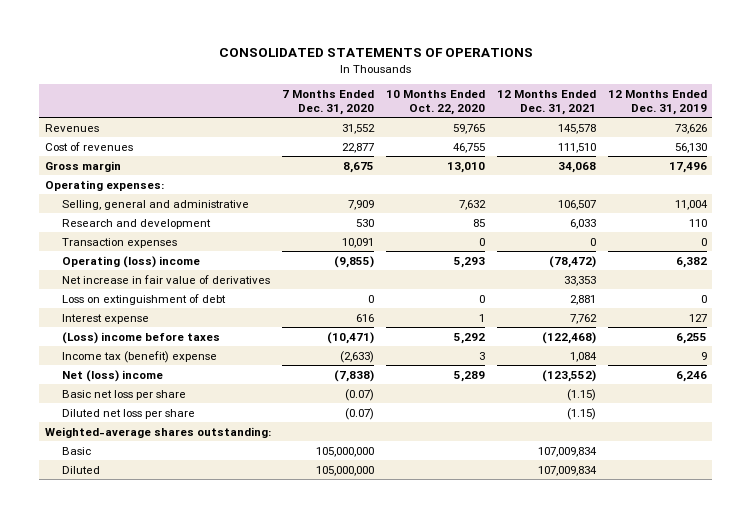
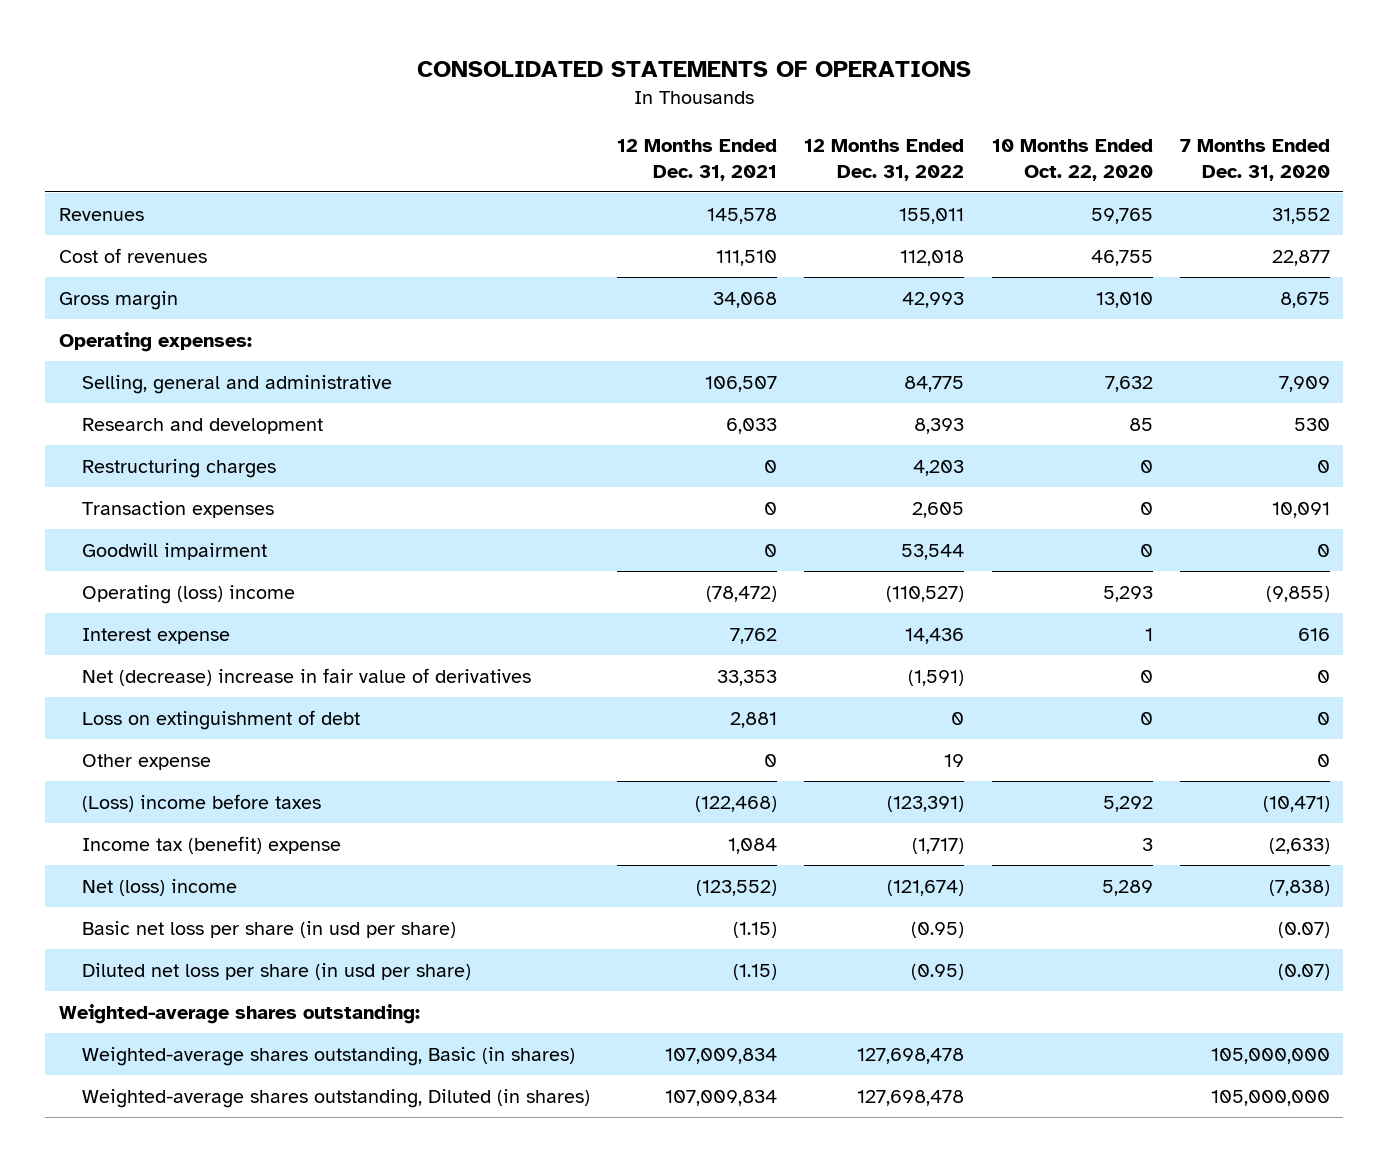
[607,89,707,116] 12 Months Ended Dec. 31, 2019 -> none
none -> [804,139,965,181] 12 Months Ended Dec. 31, 2022
none -> [82,458,277,478] Restructuring charges
none -> [82,542,268,560] Goodwill impairment
[61,274,270,284] Net increase in fair value of derivatives -> none
none -> [82,667,532,686] Net (decrease) increase in fair value of derivatives
[61,293,226,305] Loss on extinguishment of debt -> [82,709,361,730] Loss on extinguishment of debt
none -> [82,753,212,770] Other expense
[61,389,186,400] Basic net loss per share -> [82,920,457,938] Basic net loss per share (in usd per share)
[61,408,195,419] Diluted net loss per share -> [82,962,472,980] Diluted net loss per share (in usd per share)
[61,446,91,455] Basic -> [82,1046,576,1066] Weighted-average shares outstanding, Basic (in shares)
[61,465,100,474] Diluted -> [82,1088,591,1108] Weighted-average shares outstanding, Diluted (in shares)

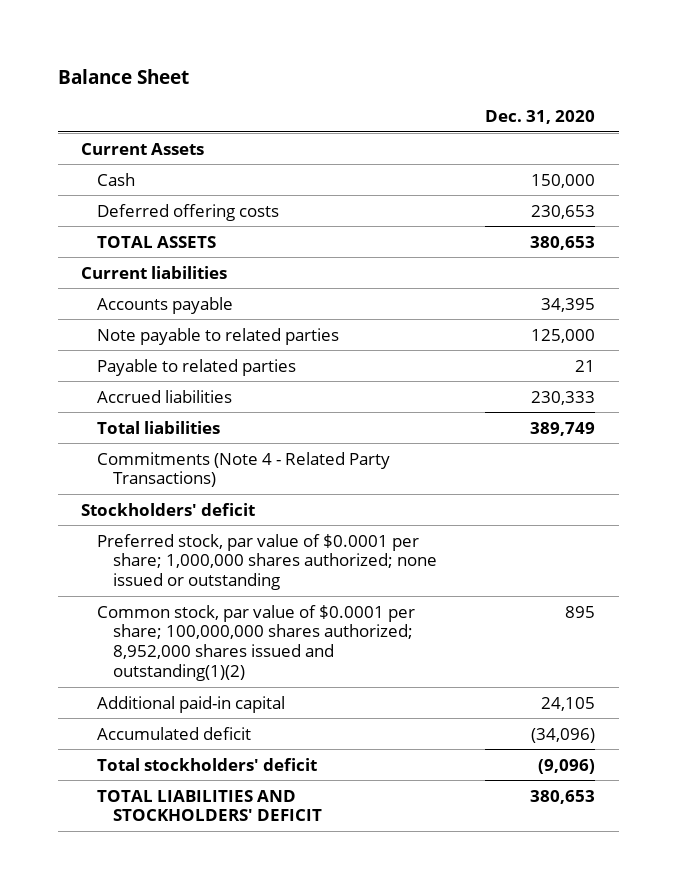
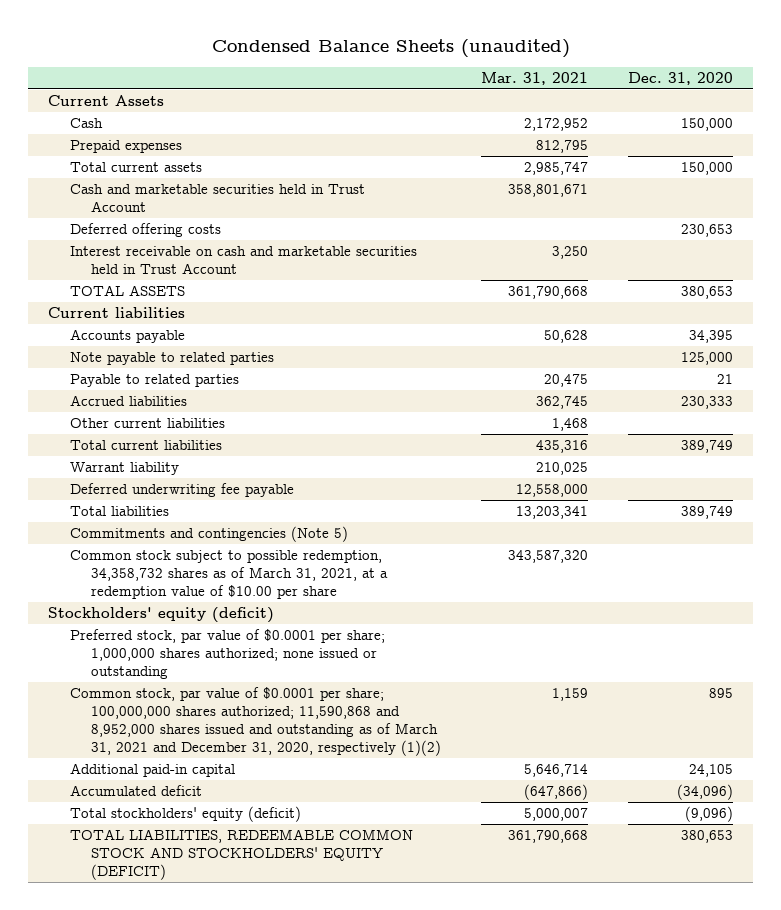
[57,68,189,84] Balance Sheet -> [211,38,570,58] Condensed Balance Sheets (unaudited)
none -> [481,71,589,85] Mar. 31, 2021
none -> [69,140,182,154] Prepaid expenses
none -> [69,162,202,173] Total current assets
none -> [69,184,365,213] Cash and marketable securities held in Trust Account
none -> [69,246,417,275] Interest receivable on cash and marketable securities held in Trust Account
none -> [69,418,225,429] Other current liabilities
none -> [69,440,222,451] Total current liabilities
none -> [69,462,179,476] Warrant liability
none -> [69,483,294,498] Deferred underwriting fee payable
[97,451,391,488] Commitments (Note 4 - Related Party Transactions) -> [69,526,348,543] Commitments and contingencies (Note 5)
none -> [69,550,389,600] Common stock subject to possible redemption, 34,358,732 shares as of March 31, 2021, at a redemption value of $10.00 per share
[81,502,256,516] Stockholders' deficit -> [48,607,275,624] Stockholders' equity (deficit)
[97,604,416,681] Common stock, par value of $0.0001 per share; 100,000,000 shares authorized; 8,952,000 shares issued and outstanding(1)(2) -> [69,687,442,757] Common stock, par value of $0.0001 per share; 100,000,000 shares authorized; 11,590,868 and 8,952,000 shares issued and outstanding as of March 31, 2021 and December 31, 2020, respectively (1)(2)
[97,757,318,771] Total stockholders' deficit -> [69,806,301,823] Total stockholders' equity (deficit)
[97,789,323,822] TOTAL LIABILITIES AND STOCKHOLDERS' DEFICIT -> [69,829,413,881] TOTAL LIABILITIES, REDEEMABLE COMMON STOCK AND STOCKHOLDERS' EQUITY (DEFICIT)

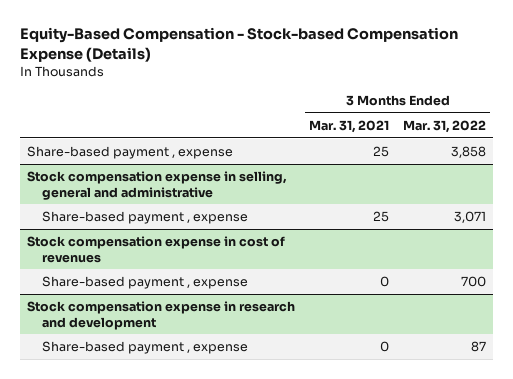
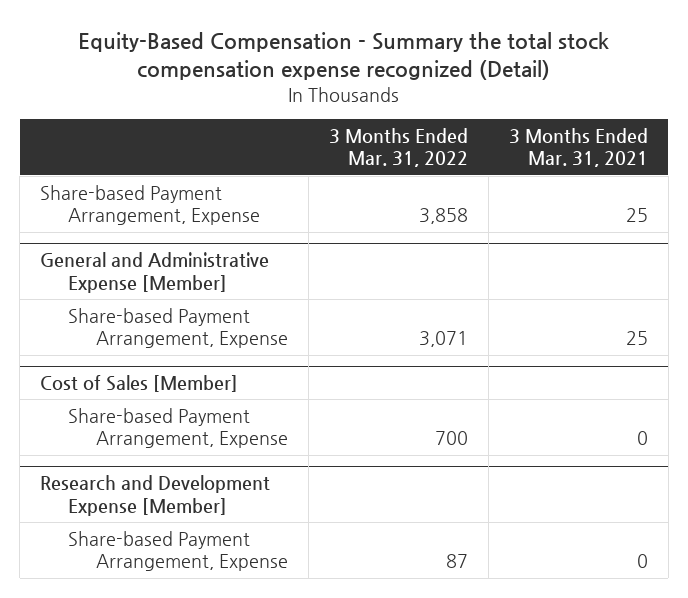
[19,27,458,62] Equity-Based Compensation - Stock-based Compensation Expense (Details) -> [78,32,610,81] Equity-Based Compensation - Summary the total stock compensation expense recognized (Detail)
[26,170,287,200] Stock compensation expense in selling, general and administrative -> none
[26,145,233,159] Share-based payment , expense -> [40,184,261,226] Share-based Payment Arrangement, Expense
none -> [40,252,270,293] General and Administrative Expense [Member]
[41,210,248,224] Share-based payment , expense -> [68,307,289,349] Share-based Payment Arrangement, Expense
[26,235,285,263] Stock compensation expense in cost of revenues -> [40,375,239,393] Cost of Sales [Member]
[41,275,248,289] Share-based payment , expense -> [68,407,289,449] Share-based Payment Arrangement, Expense
[26,300,295,330] Stock compensation expense in research and development -> [40,475,271,516] Research and Development Expense [Member]
[41,340,248,354] Share-based payment , expense -> [68,530,289,572] Share-based Payment Arrangement, Expense

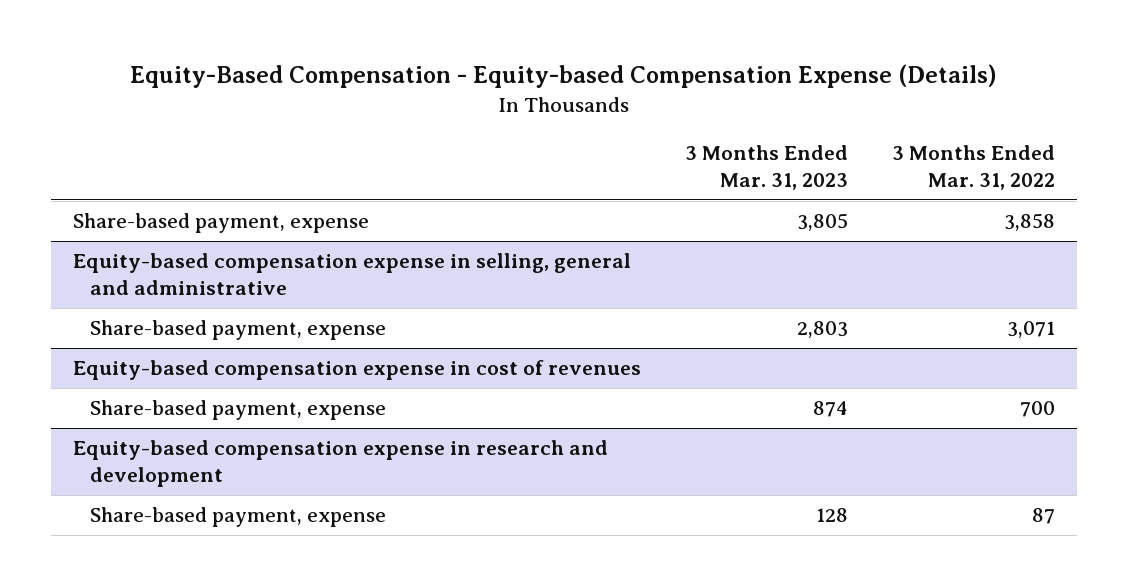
[78,32,610,81] Equity-Based Compensation - Summary the total stock compensation expense recognized (Detail) -> [129,64,997,89] Equity-Based Compensation - Equity-based Compensation Expense (Details)
[508,127,648,168] 3 Months Ended Mar. 31, 2021 -> none
none -> [684,145,848,190] 3 Months Ended Mar. 31, 2023
[40,252,270,293] General and Administrative Expense [Member] -> none
[40,184,261,226] Share-based Payment Arrangement, Expense -> [72,213,369,234] Share-based payment, expense
none -> [72,253,631,295] Equity-based compensation expense in selling, general and administrative
[68,307,289,349] Share-based Payment Arrangement, Expense -> [89,320,386,341] Share-based payment, expense
[40,375,239,393] Cost of Sales [Member] -> [72,360,641,381] Equity-based compensation expense in cost of revenues
[68,407,289,449] Share-based Payment Arrangement, Expense -> [89,400,386,421] Share-based payment, expense
[40,475,271,516] Research and Development Expense [Member] -> [72,440,608,487] Equity-based compensation expense in research and development
[68,530,289,572] Share-based Payment Arrangement, Expense -> [89,507,386,528] Share-based payment, expense

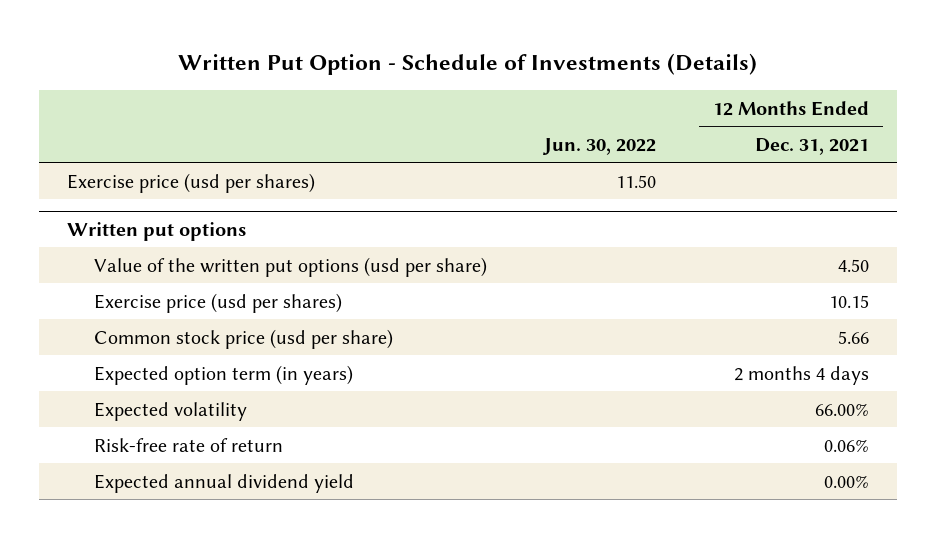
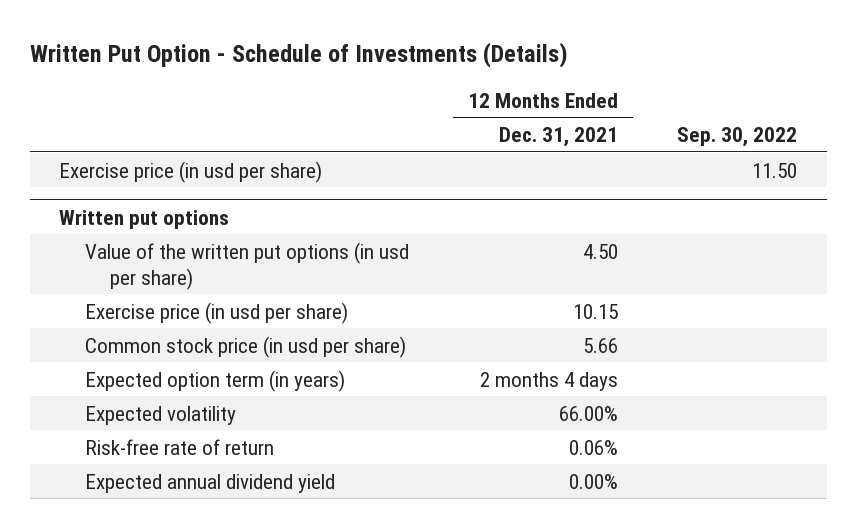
[541,137,656,155] Jun. 30, 2022 -> none
none -> [677,127,798,148] Sep. 30, 2022
[67,172,316,193] Exercise price (usd per shares) -> [59,160,323,183] Exercise price (in usd per share)
[93,256,487,277] Value of the written put options (usd per share) -> [84,241,409,290] Value of the written put options (in usd per share)
[93,292,342,313] Exercise price (usd per shares) -> [84,301,348,324] Exercise price (in usd per share)
[93,328,393,349] Common stock price (usd per share) -> [84,335,406,358] Common stock price (in usd per share)

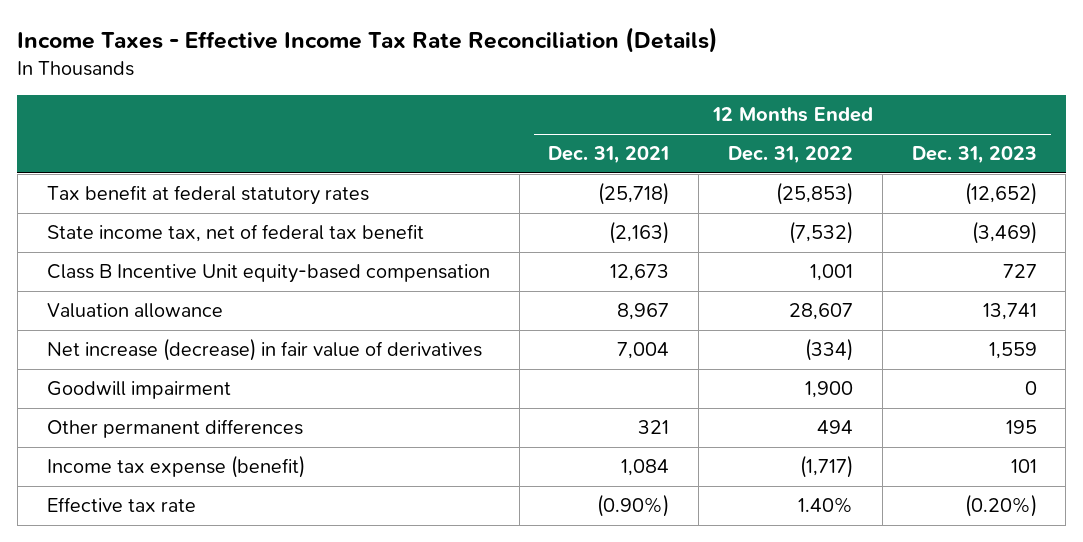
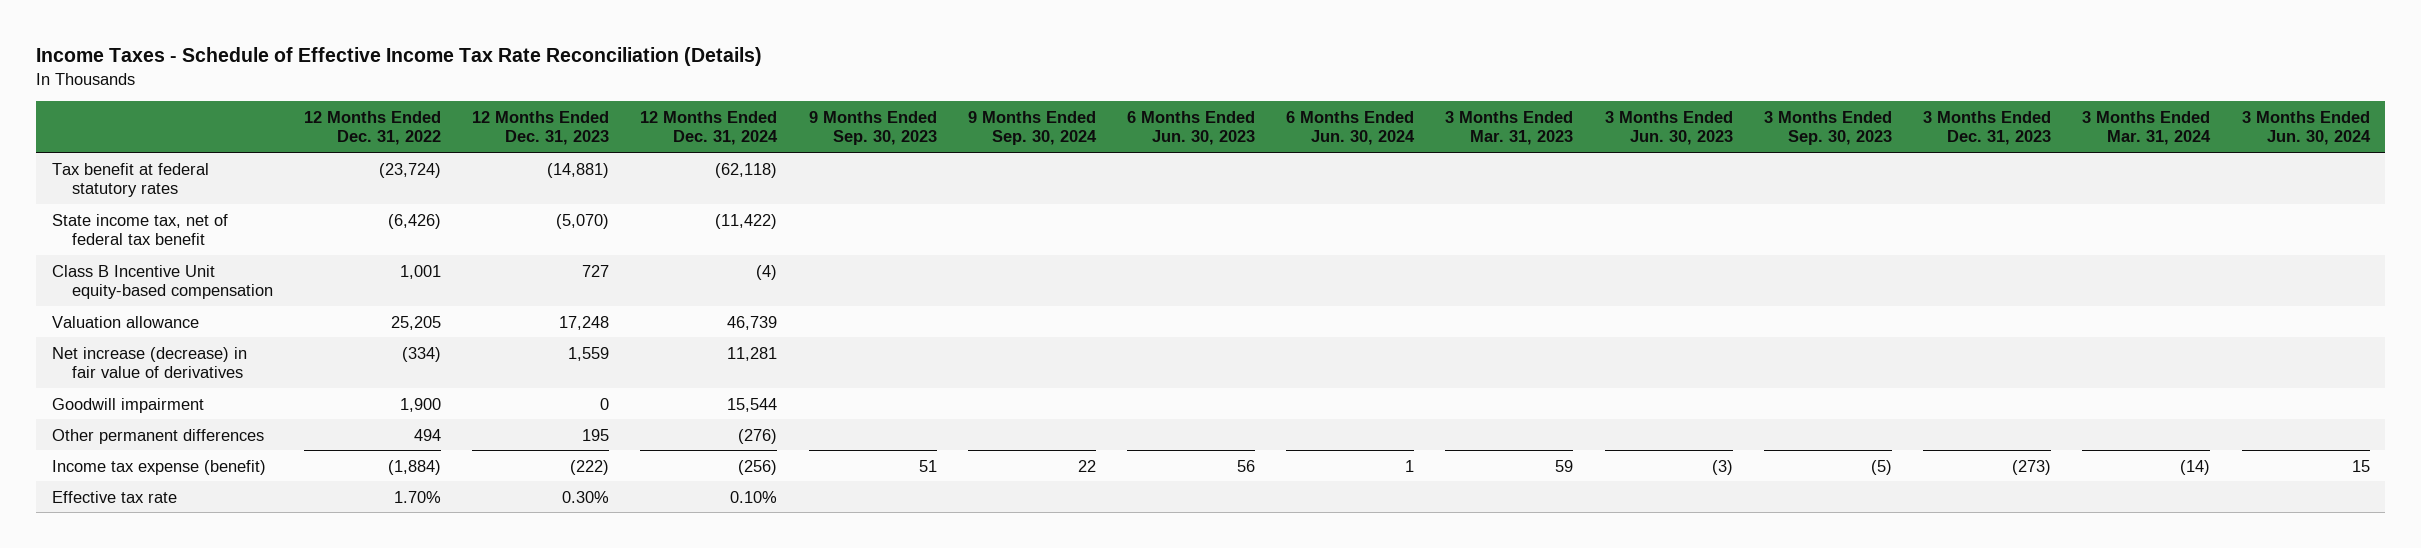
[17,27,719,54] Income Taxes - Effective Income Tax Rate Reconciliation (Details) -> [35,46,762,66] Income Taxes - Schedule of Effective Income Tax Rate Reconciliation (Details)
[548,146,670,165] Dec. 31, 2021 -> none
none -> [640,110,779,146] 12 Months Ended Dec. 31, 2024
none -> [808,110,937,146] 9 Months Ended Sep. 30, 2023
none -> [967,110,1097,146] 9 Months Ended Sep. 30, 2024
none -> [1126,110,1255,146] 6 Months Ended Jun. 30, 2023
none -> [1286,110,1416,146] 6 Months Ended Jun. 30, 2024
none -> [1445,110,1574,146] 3 Months Ended Mar. 31, 2023
none -> [1604,110,1733,146] 3 Months Ended Jun. 30, 2023
none -> [1763,110,1892,146] 3 Months Ended Sep. 30, 2023
none -> [1923,110,2052,146] 3 Months Ended Dec. 31, 2023
none -> [2082,110,2212,146] 3 Months Ended Mar. 31, 2024
none -> [2241,110,2371,146] 3 Months Ended Jun. 30, 2024
[776,182,854,206] (25,853) -> [378,162,441,178] (23,724)
[964,182,1037,206] (12,652) -> [547,162,610,178] (14,881)
[789,221,854,245] (7,532) -> [387,213,441,229] (6,426)
[971,221,1037,245] (3,469) -> [556,213,610,229] (5,070)
[789,303,854,321] 28,607 -> [390,315,441,330] 25,205
[982,303,1037,321] 13,741 -> [559,315,610,330] 17,248
[800,455,854,479] (1,717) -> [387,459,441,475] (1,884)
[1010,459,1037,474] 101 -> [570,459,610,475] (222)
[798,497,854,514] 1.40% -> [393,490,441,503] 1.70%
[964,494,1037,518] (0.20%) -> [562,490,610,503] 0.30%

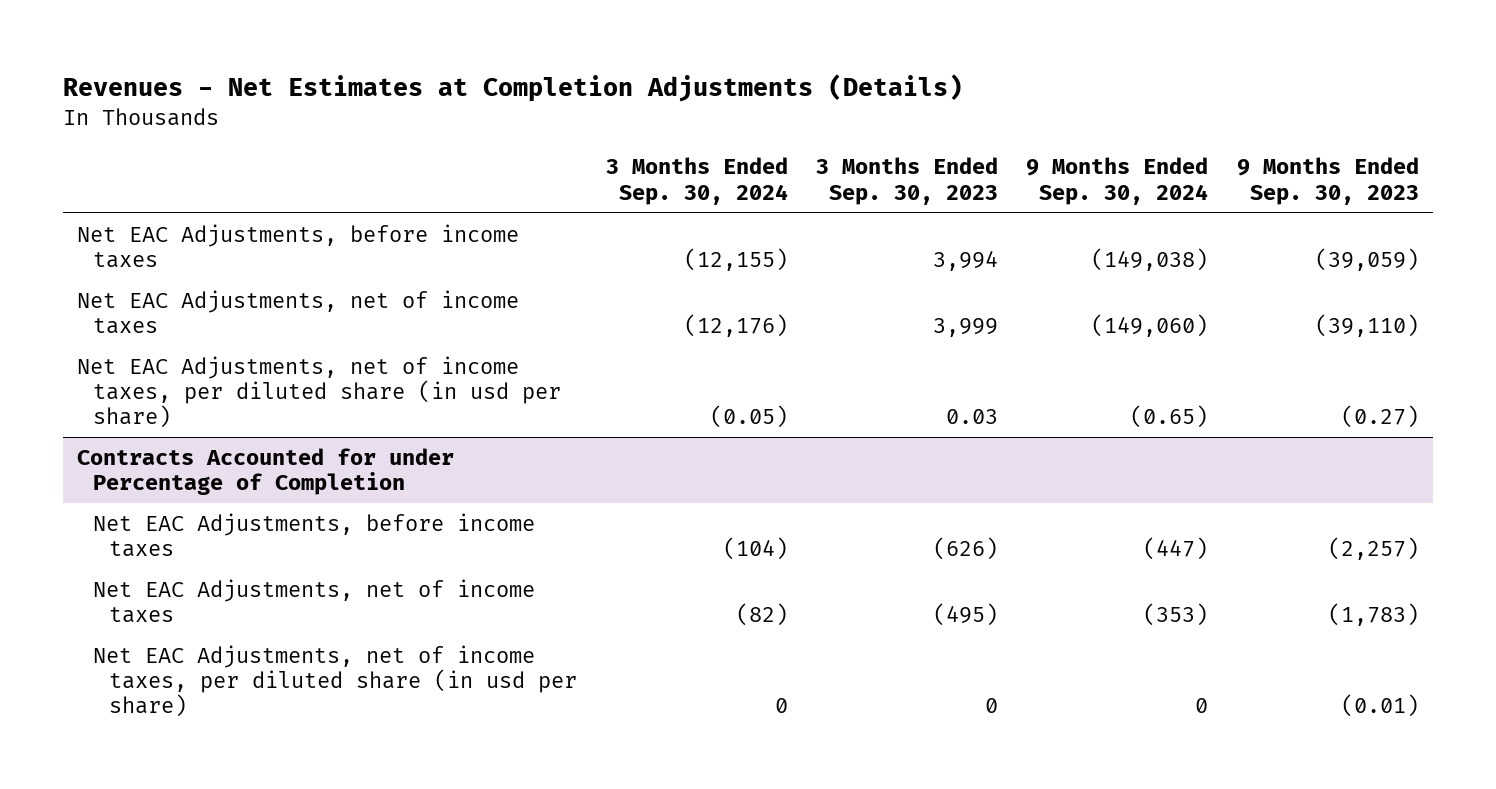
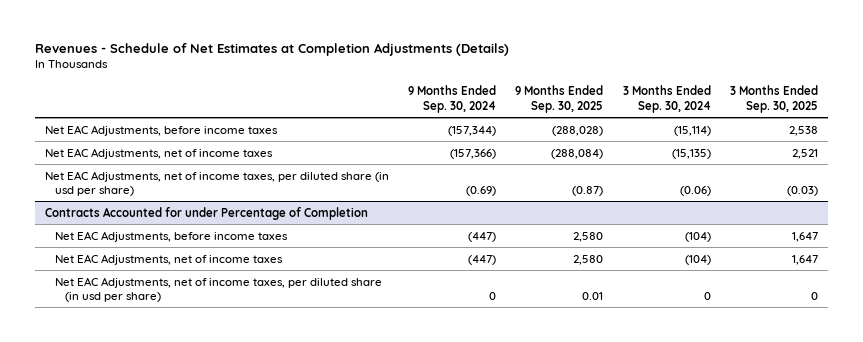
[62,74,963,103] Revenues - Net Estimates at Completion Adjustments (Details) -> [35,42,510,56] Revenues - Schedule of Net Estimates at Completion Adjustments (Details)
[816,157,999,205] 3 Months Ended Sep. 30, 2023 -> none
[1236,157,1419,205] 9 Months Ended Sep. 30, 2023 -> none
none -> [515,85,604,113] 9 Months Ended Sep. 30, 2025
none -> [730,85,819,113] 3 Months Ended Sep. 30, 2025
[683,248,788,272] (12,155) -> [673,125,711,136] (15,114)
[1091,248,1209,272] (149,038) -> [448,125,497,136] (157,344)
[683,314,788,338] (12,176) -> [671,148,711,159] (15,135)
[1091,314,1209,338] (149,060) -> [450,148,497,159] (157,366)
[709,405,788,429] (0.05) -> [679,185,711,196] (0.06)
[1130,405,1209,429] (0.65) -> [466,185,497,196] (0.69)
[735,603,788,627] (82) -> [684,254,711,265] (104)
[1143,603,1209,627] (353) -> [468,254,497,265] (447)

